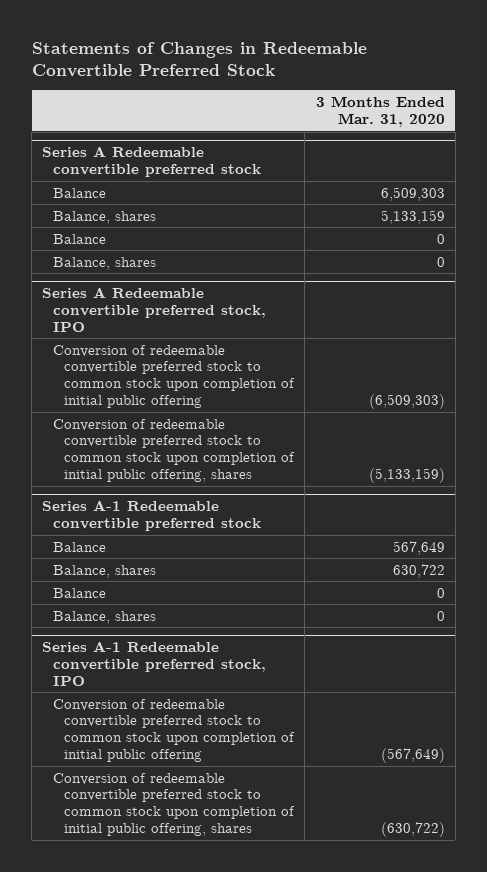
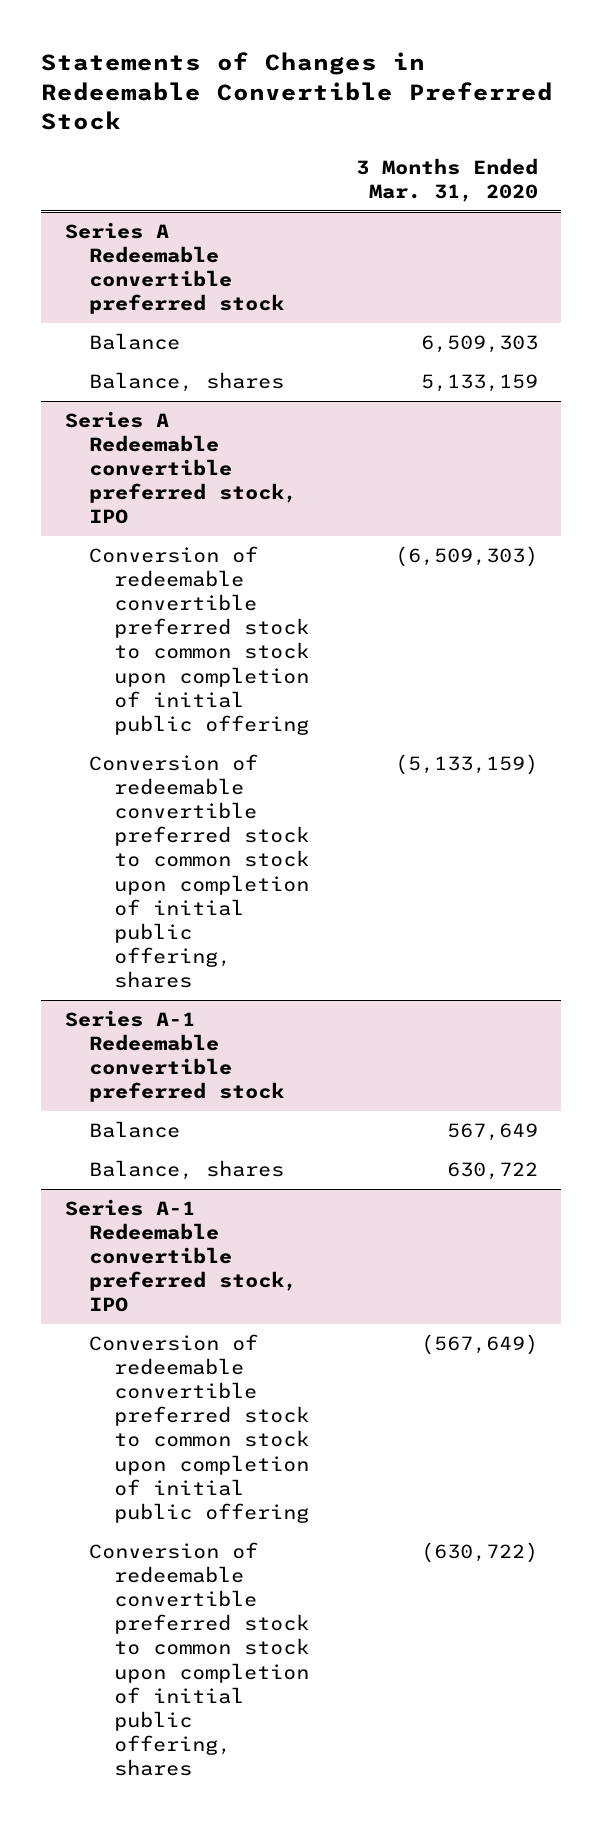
[53,233,107,244] Balance -> none
[53,256,157,270] Balance, shares -> none
[53,587,107,598] Balance -> none
[53,610,157,624] Balance, shares -> none

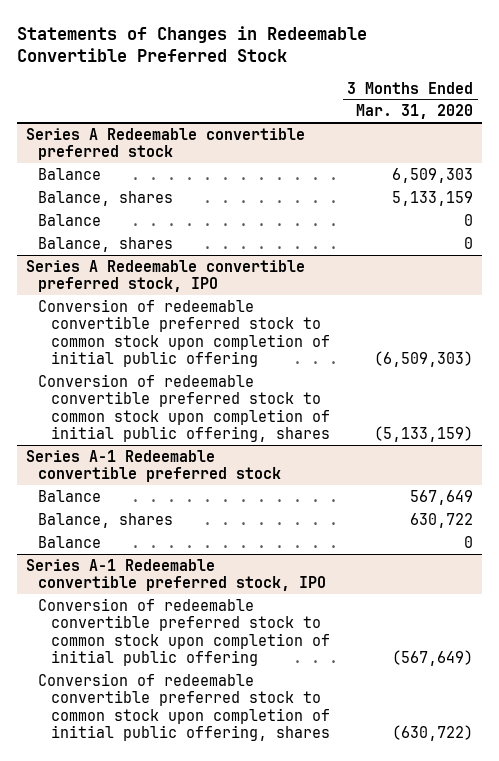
none -> [38,213,102,226] Balance
none -> [38,236,174,252] Balance, shares
none -> [38,535,102,548] Balance

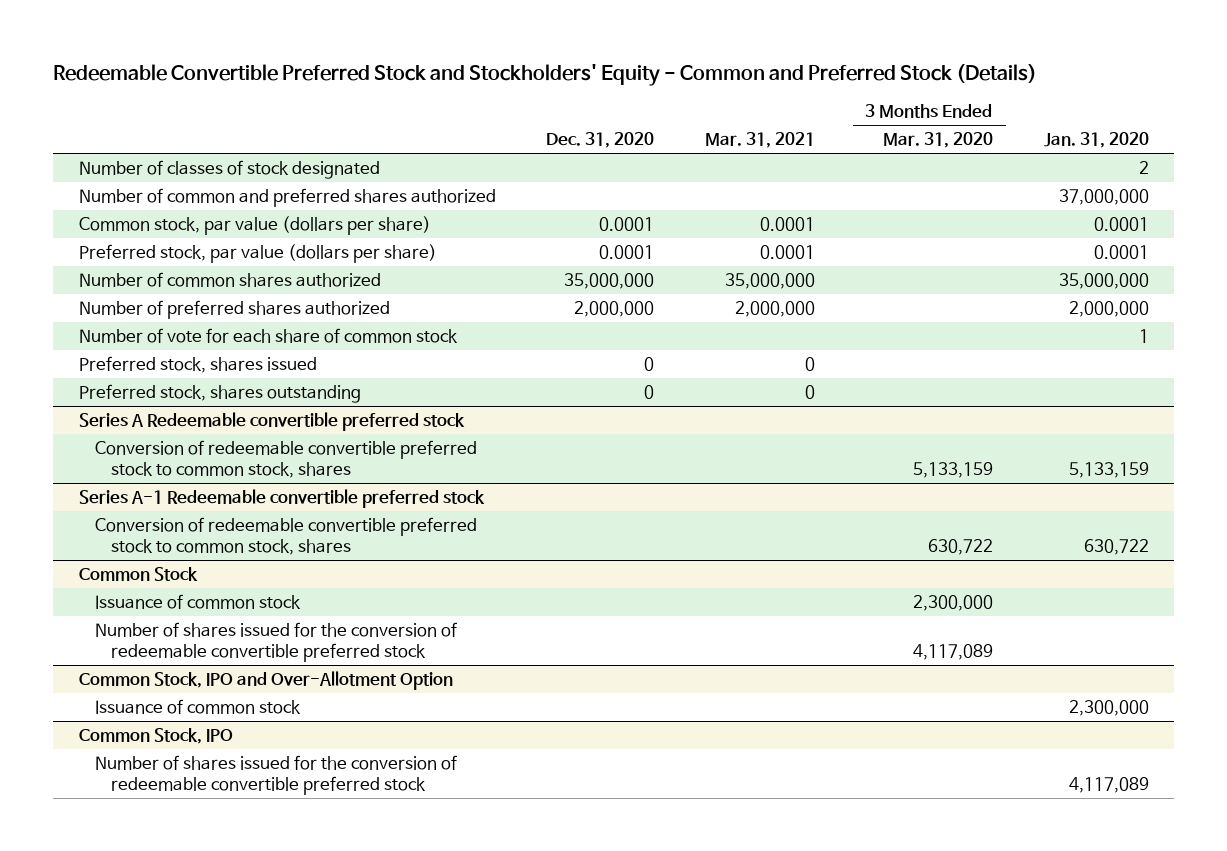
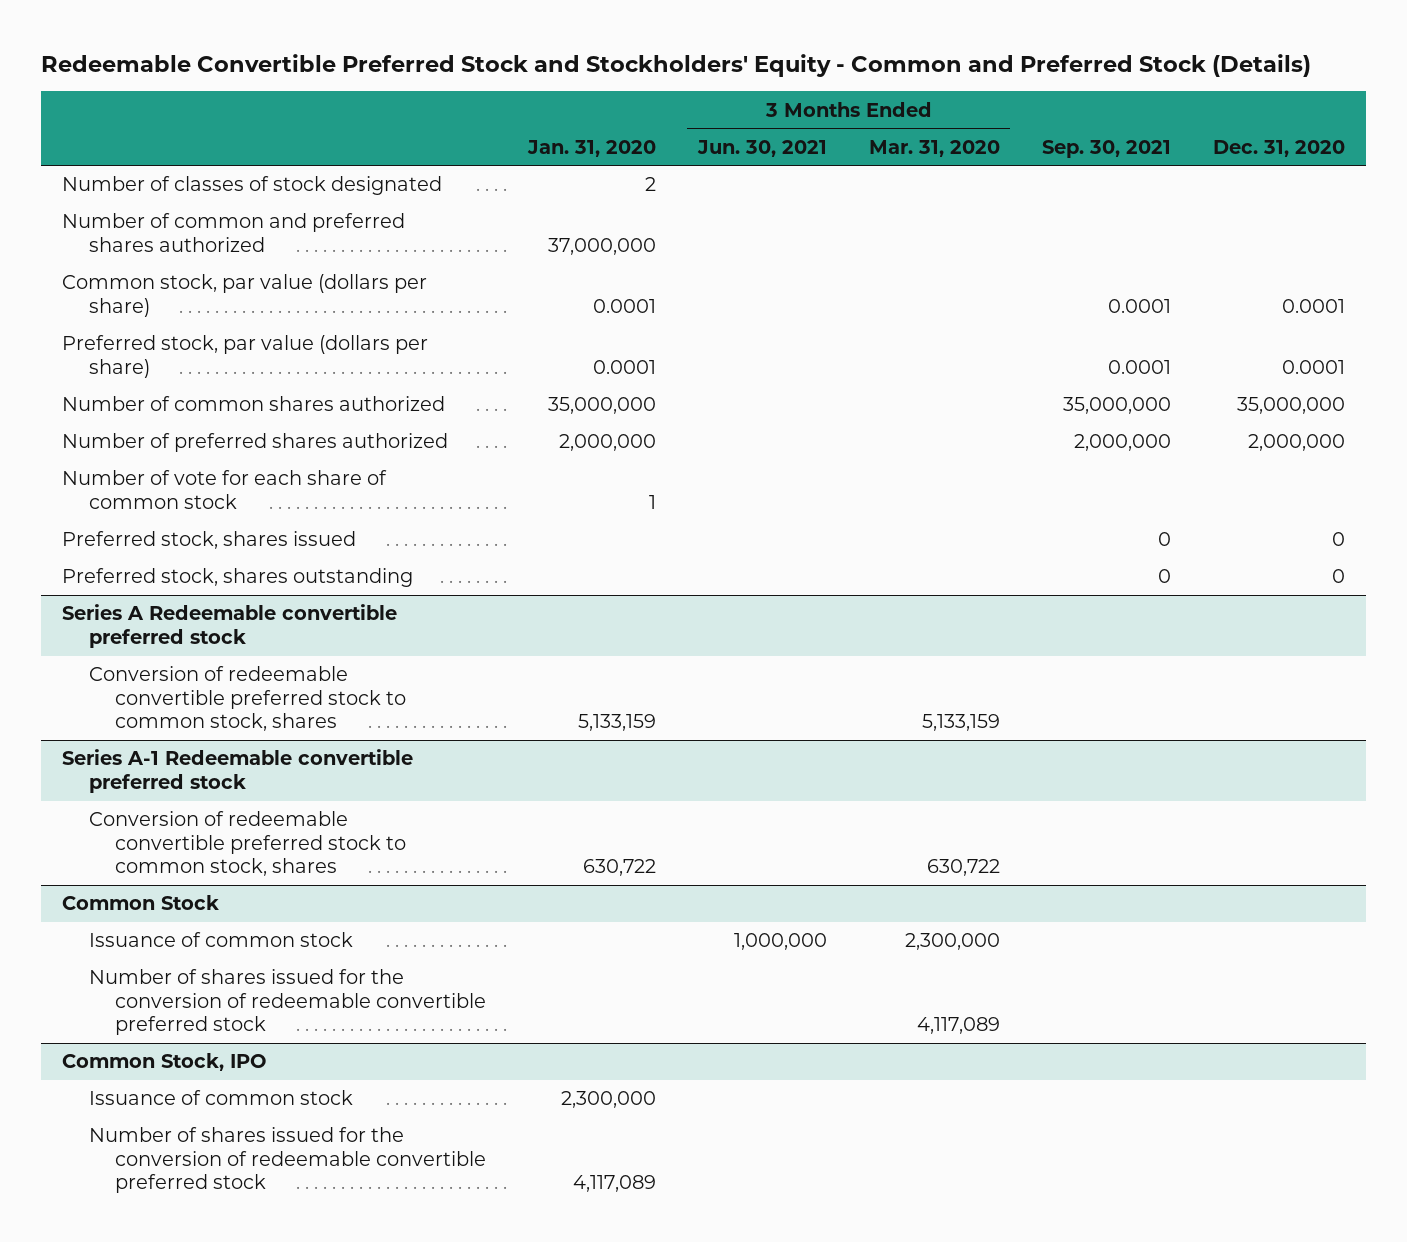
[705,132,816,149] Mar. 31, 2021 -> none
none -> [696,139,827,157] Jun. 30, 2021
none -> [1041,139,1171,158] Sep. 30, 2021
[78,671,453,691] Common Stock, IPO and Over-Allotment Option -> none
[94,699,301,715] Issuance of common stock -> none
none -> [88,1090,353,1106] Issuance of common stock

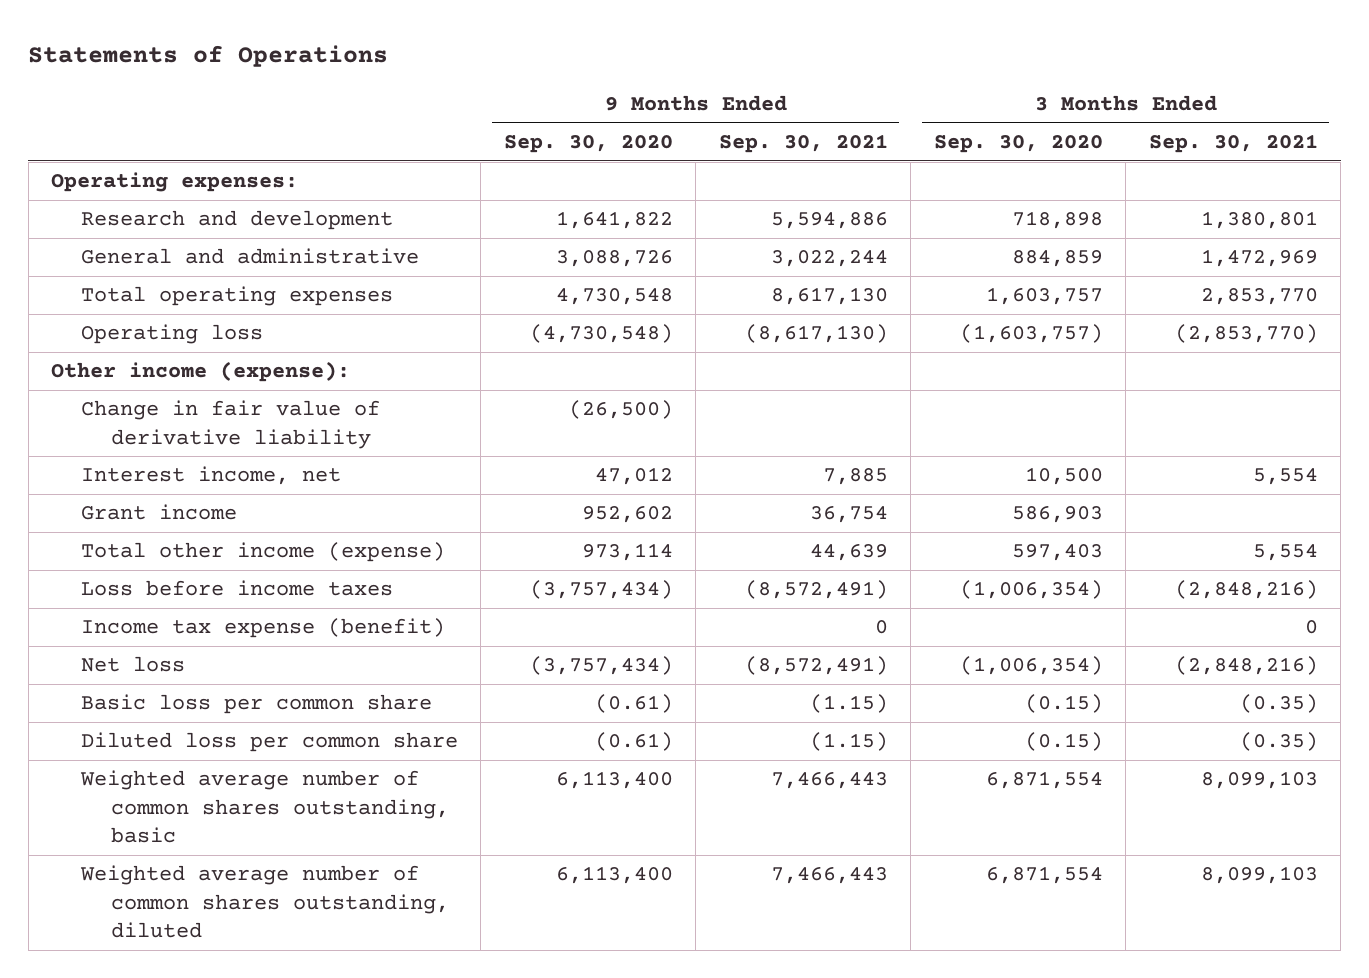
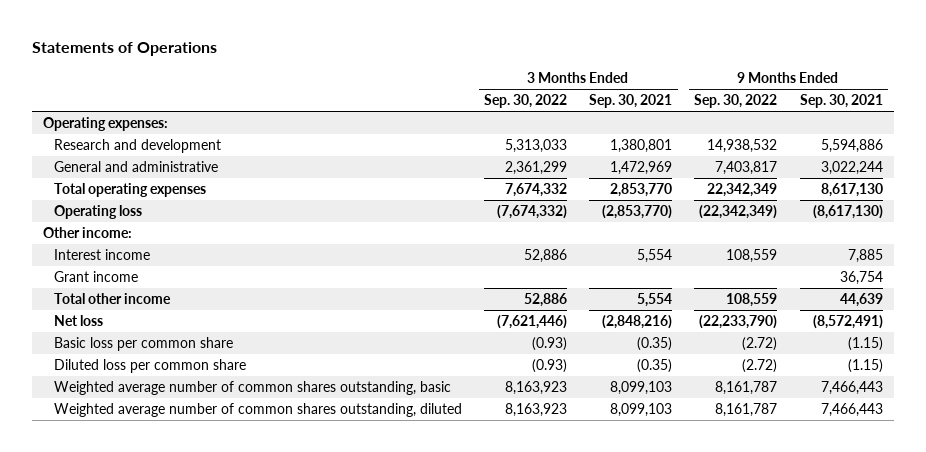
[503,134,673,153] Sep. 30, 2020 -> none
[933,134,1103,153] Sep. 30, 2020 -> none
none -> [484,94,568,109] Sep. 30, 2022
none -> [694,94,778,109] Sep. 30, 2022
[80,400,380,449] Change in fair value of derivative liability -> none
[51,361,351,383] Other income (expense): -> [42,227,132,239] Other income:
[80,466,341,486] Interest income, net -> [53,249,150,261] Interest income
[80,580,393,597] Loss before income taxes -> none
[80,618,445,639] Income tax expense (benefit) -> none
[80,542,445,563] Total other income (expense) -> [53,293,171,305] Total other income

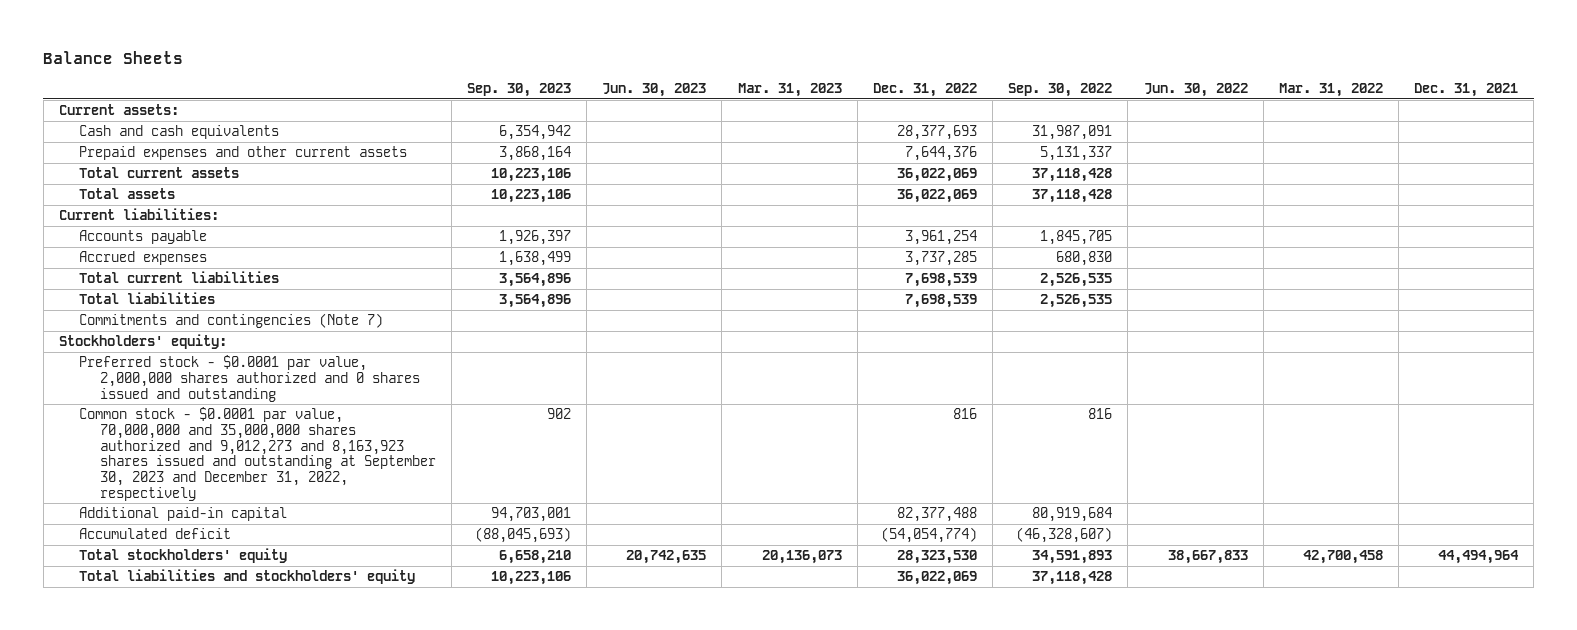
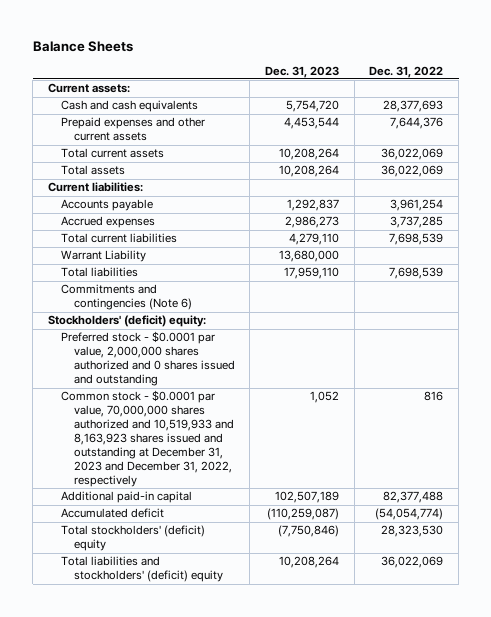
[466,83,571,98] Sep. 30, 2023 -> none
[602,83,707,98] Jun. 30, 2023 -> none
[737,83,842,98] Mar. 31, 2023 -> none
[1008,83,1113,98] Sep. 30, 2022 -> none
[1143,83,1248,98] Jun. 30, 2022 -> none
[1278,83,1383,98] Mar. 31, 2022 -> none
[1414,83,1519,98] Dec. 31, 2021 -> none
none -> [265,65,340,78] Dec. 31, 2023
none -> [60,250,146,263] Warrant Liability
[79,313,384,329] Commitments and contingencies (Note 7) -> [60,284,192,311] Commitments and contingencies (Note 6)
[58,334,227,350] Stockholders' equity: -> [47,315,206,328] Stockholders' (deficit) equity:
[79,407,436,501] Common stock - $0.0001 par value, 70,000,000 and 35,000,000 shares authorized and 9,012,273 and 8,163,923 shares issued and outstanding at September 30, 2023 and December 31, 2022, respectively -> [60,390,234,487] Common stock - $0.0001 par value, 70,000,000 shares authorized and 10,519,933 and 8,163,923 shares issued and outstanding at December 31, 2023 and December 31, 2022, respectively
[79,548,288,564] Total stockholders' equity -> [60,525,205,552] Total stockholders' (deficit) equity
[79,569,416,585] Total liabilities and stockholders' equity -> [60,556,223,583] Total liabilities and stockholders' (deficit) equity

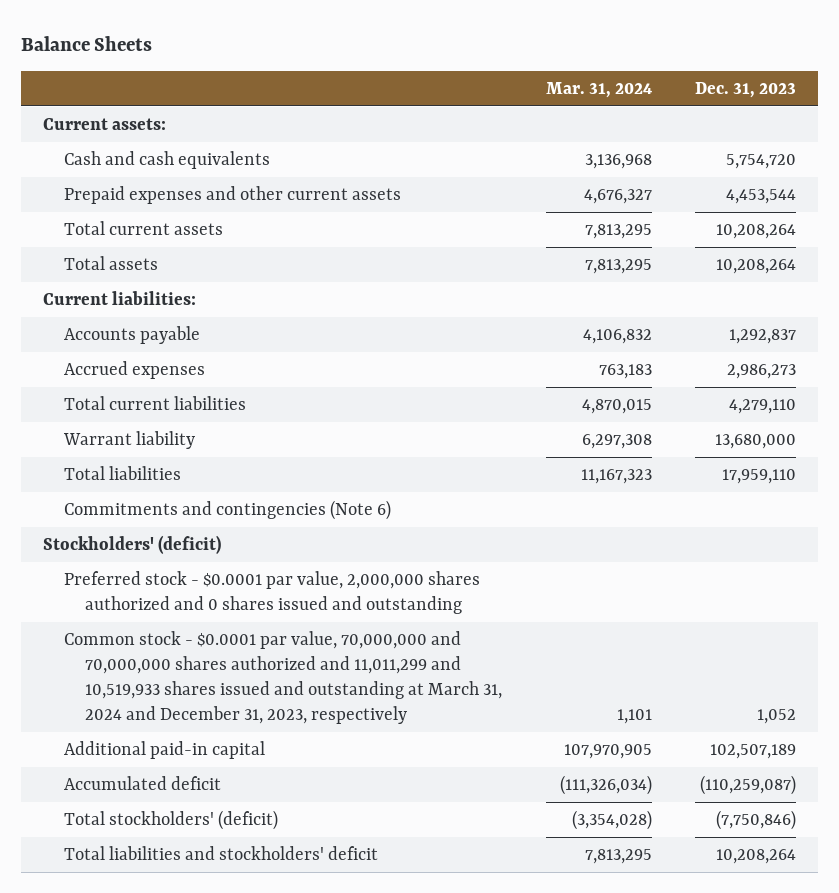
[369,65,444,78] Dec. 31, 2022 -> none
none -> [545,81,652,98] Mar. 31, 2024
[60,250,146,263] Warrant Liability -> [63,430,196,449] Warrant liability
[47,315,206,328] Stockholders' (deficit) equity: -> [43,534,222,554] Stockholders' (deficit)
[60,390,234,487] Common stock - $0.0001 par value, 70,000,000 shares authorized and 10,519,933 and 8,163,923 shares issued and outstanding at December 31, 2023 and December 31, 2022, respectively -> [64,630,503,725] Common stock - $0.0001 par value, 70,000,000 and 70,000,000 shares authorized and 11,011,299 and 10,519,933 shares issued and outstanding at March 31, 2024 and December 31, 2023, respectively
[60,525,205,552] Total stockholders' (deficit) equity -> [64,809,279,830] Total stockholders' (deficit)
[60,556,223,583] Total liabilities and stockholders' (deficit) equity -> [64,845,379,860] Total liabilities and stockholders' deficit

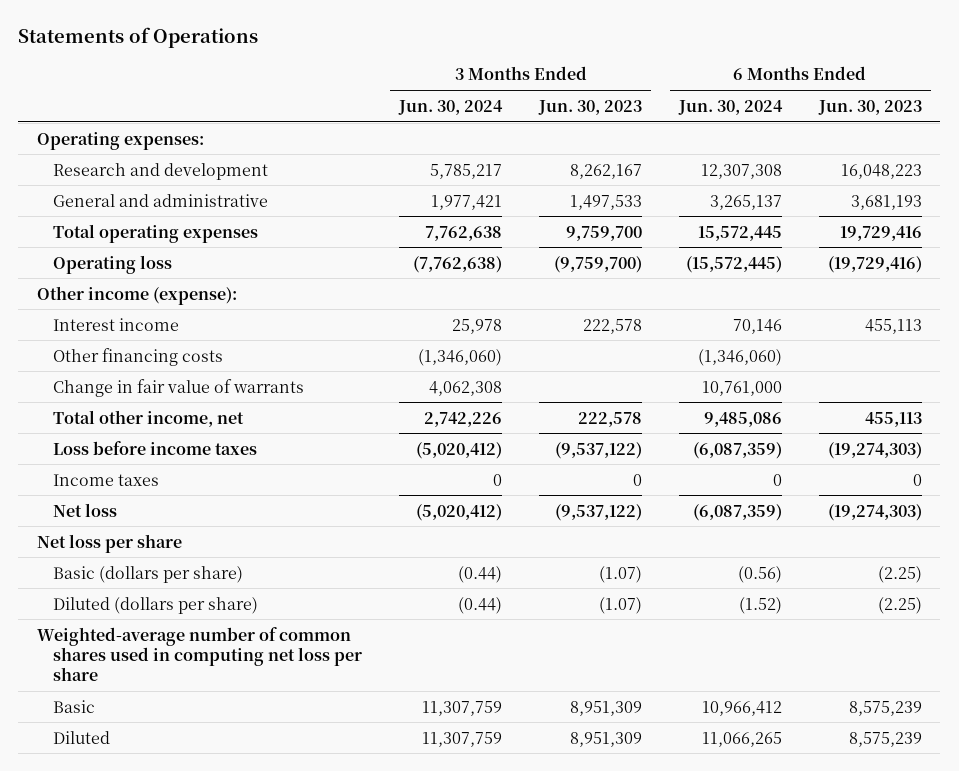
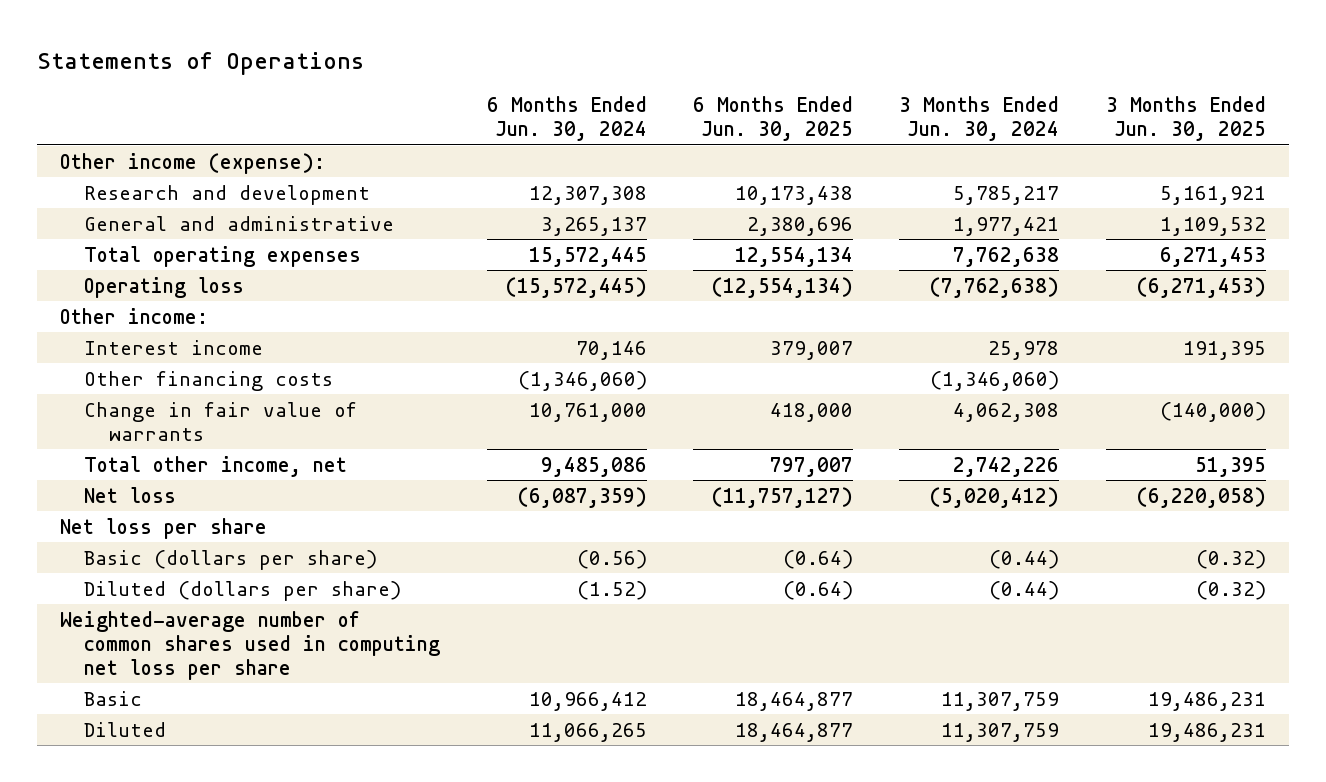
[538,99,643,115] Jun. 30, 2023 -> none
[817,99,922,115] Jun. 30, 2023 -> none
none -> [692,96,853,142] 6 Months Ended Jun. 30, 2025
none -> [1105,96,1266,142] 3 Months Ended Jun. 30, 2025
[36,131,204,150] Operating expenses: -> none
[36,285,237,305] Other income (expense): -> [60,152,326,174] Other income (expense):
none -> [60,307,209,324] Other income:
[53,440,258,455] Loss before income taxes -> none
[53,473,160,486] Income taxes -> none

